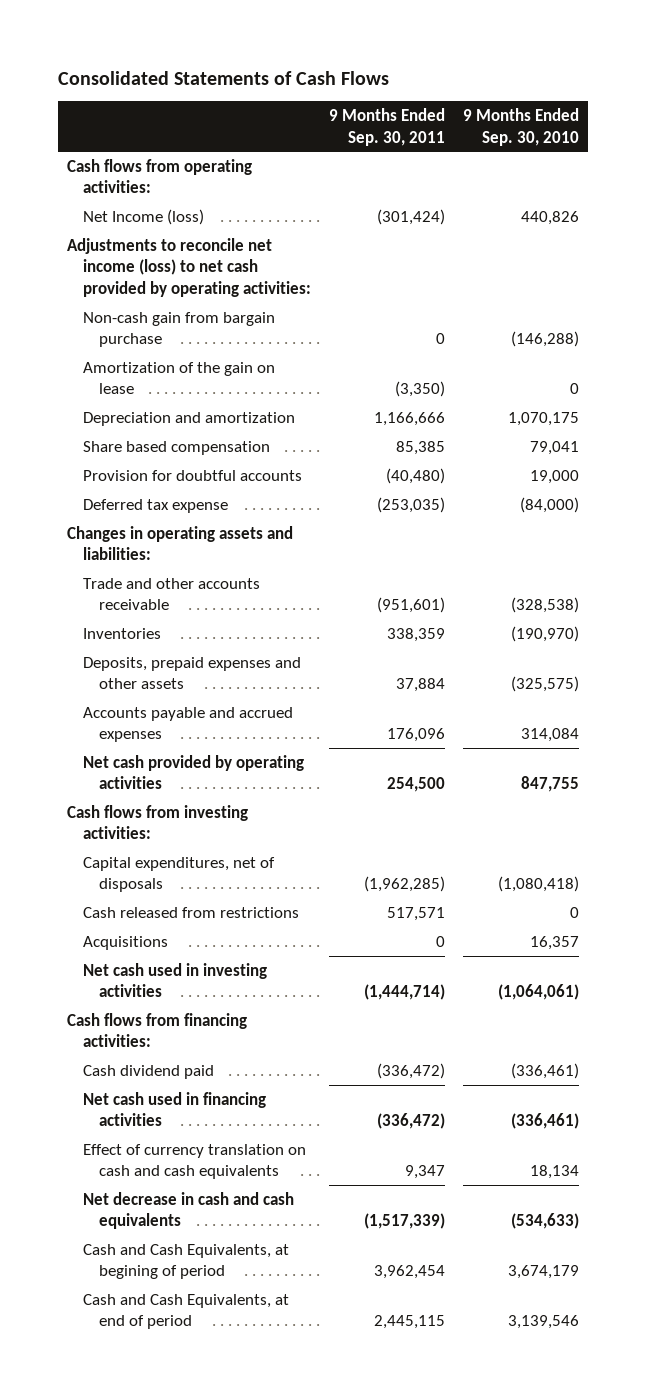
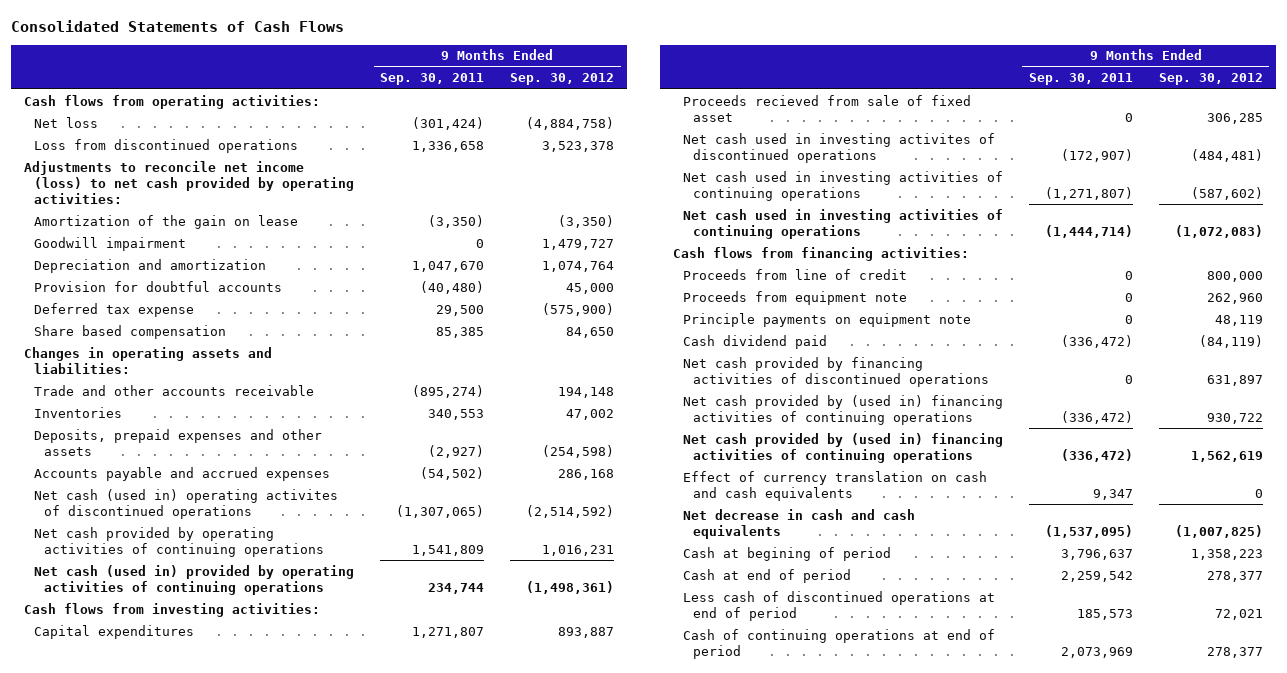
[463,108,580,146] 9 Months Ended Sep. 30, 2010 -> none
none -> [510,73,615,86] Sep. 30, 2012
[83,208,205,225] Net Income (loss) -> [34,116,99,128] Net loss
none -> [34,138,299,153] Loss from discontinued operations
[83,311,276,348] Non-cash gain from bargain purchase -> none
none -> [34,236,187,251] Goodwill impairment
[374,411,446,426] 1,166,666 -> [412,260,485,272] 1,047,670
[377,496,446,513] (253,035) -> [436,304,485,316] 29,500
[83,440,271,455] Share based compensation -> [34,324,227,339] Share based compensation
[377,597,446,614] (951,601) -> [412,384,485,398] (895,274)
[387,627,446,642] 338,359 -> [428,408,485,420] 340,553
[396,678,446,693] 37,884 -> [428,444,485,458] (2,927)
[387,728,446,743] 176,096 -> [420,466,485,480] (54,502)
none -> [34,488,339,519] Net cash (used in) operating activites of discontinued operations
none -> [34,526,325,557] Net cash provided by operating activities of continuing operations
[83,754,305,790] Net cash provided by operating activities -> [34,564,355,595] Net cash (used in) provided by operating activities of continuing operations
[387,777,446,793] 254,500 -> [428,582,485,594] 234,744
[83,906,300,918] Cash released from restrictions -> none
[83,935,169,950] Acquisitions -> none
[83,856,276,893] Capital expenditures, net of disposals -> [34,624,195,639] Capital expenditures
[364,876,446,893] (1,962,285) -> [412,626,485,638] 1,271,807
none -> [682,94,971,122] Proceeds recieved from sale of fixed asset
none -> [682,132,995,163] Net cash used in investing activites of discontinued operations
none -> [682,170,1003,201] Net cash used in investing activities of continuing operations
[83,962,268,998] Net cash used in investing activities -> [682,208,1003,239] Net cash used in investing activities of continuing operations
none -> [682,268,907,280] Proceeds from line of credit
none -> [682,290,907,305] Proceeds from equipment note
none -> [682,312,971,327] Principle payments on equipment note
none -> [682,356,989,387] Net cash provided by financing activities of discontinued operations
none -> [682,394,1003,425] Net cash provided by (used in) financing activities of continuing operations
[83,1091,267,1127] Net cash used in financing activities -> [682,432,1003,463] Net cash provided by (used in) financing activities of continuing operations
[364,1213,446,1230] (1,517,339) -> [1044,524,1133,538] (1,537,095)
[83,1243,290,1280] Cash and Cash Equivalents, at begining of period -> [682,546,891,561] Cash at begining of period
[374,1265,446,1280] 3,962,454 -> [1060,548,1133,560] 3,796,637
[83,1293,290,1330] Cash and Cash Equivalents, at end of period -> [682,568,851,583] Cash at end of period
[374,1315,446,1330] 2,445,115 -> [1060,570,1133,582] 2,259,542
none -> [682,590,995,621] Less cash of discontinued operations at end of period
none -> [682,628,995,659] Cash of continuing operations at end of period

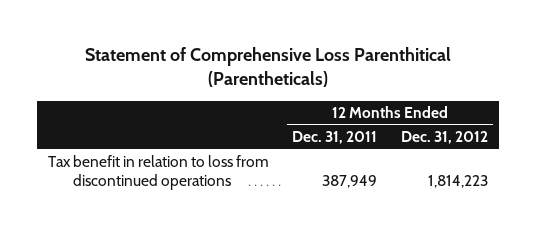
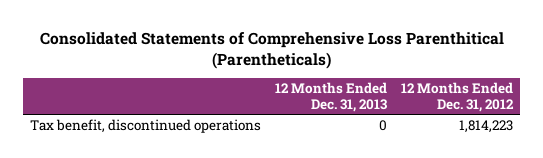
[84,46,451,88] Statement of Comprehensive Loss Parenthitical (Parentheticals) -> [39,32,504,69] Consolidated Statements of Comprehensive Loss Parenthitical (Parentheticals)
[292,131,378,145] Dec. 31, 2011 -> none
none -> [275,82,388,113] 12 Months Ended Dec. 31, 2013
[48,155,270,191] Tax benefit in relation to loss from discontinued operations -> [30,118,262,133] Tax benefit, discontinued operations

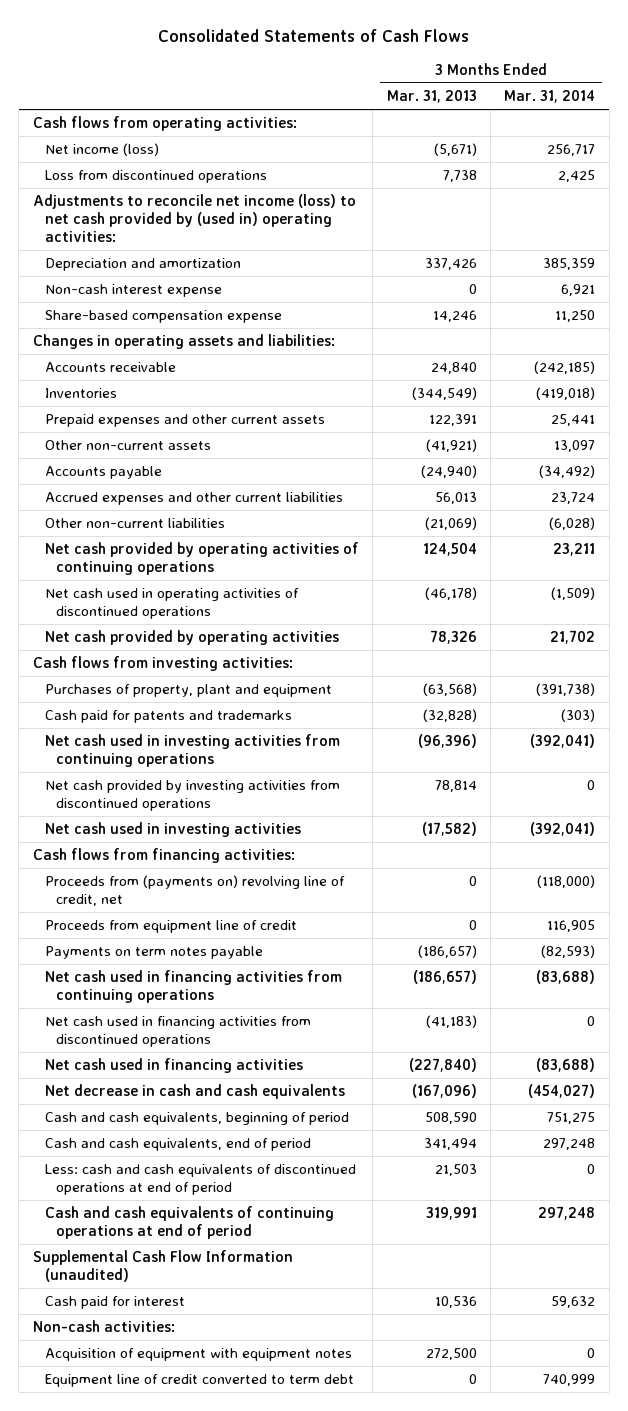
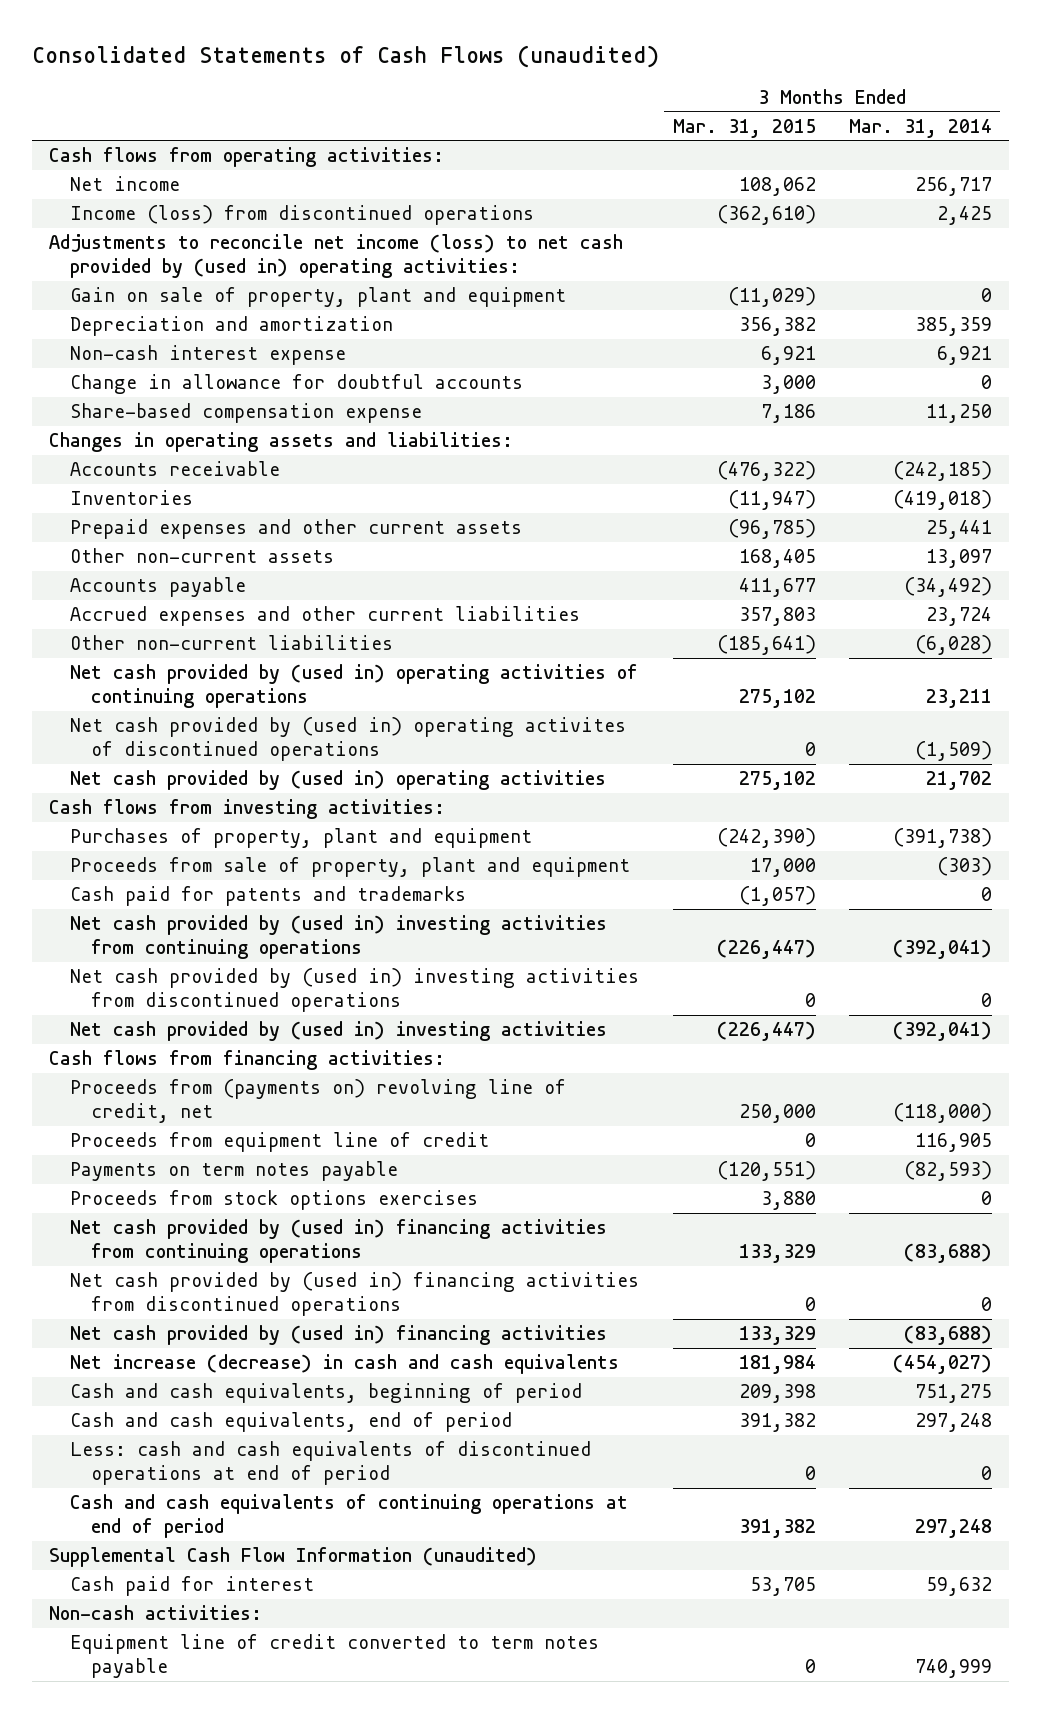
[158,28,470,42] Consolidated Statements of Cash Flows -> [32,44,660,68] Consolidated Statements of Cash Flows (unaudited)
[386,90,477,104] Mar. 31, 2013 -> none
none -> [672,118,816,138] Mar. 31, 2015
[44,143,159,157] Net income (loss) -> [70,176,181,192] Net income
[44,170,267,184] Loss from discontinued operations -> [70,205,535,226] Income (loss) from discontinued operations
none -> [70,287,567,308] Gain on sale of property, plant and equipment
none -> [70,374,524,395] Change in allowance for doubtful accounts
[44,542,359,575] Net cash provided by operating activities of continuing operations -> [70,664,639,709] Net cash provided by (used in) operating activities of continuing operations
[44,588,299,619] Net cash used in operating activities of discontinued operations -> [70,717,627,762] Net cash provided by (used in) operating activites of discontinued operations
[44,630,339,646] Net cash provided by operating activities -> [70,770,607,791] Net cash provided by (used in) operating activities
none -> [70,857,631,878] Proceeds from sale of property, plant and equipment
[561,709,596,723] (303) -> [980,887,992,902] 0
[44,734,340,767] Net cash used in investing activities from continuing operations -> [70,915,608,960] Net cash provided by (used in) investing activities from continuing operations
[44,780,340,811] Net cash provided by investing activities from discontinued operations -> [70,968,640,1013] Net cash provided by (used in) investing activities from discontinued operations
[44,822,301,838] Net cash used in investing activities -> [70,1021,608,1042] Net cash provided by (used in) investing activities
none -> [70,1190,479,1211] Proceeds from stock options exercises
[44,970,342,1003] Net cash used in financing activities from continuing operations -> [70,1219,608,1264] Net cash provided by (used in) financing activities from continuing operations
[44,1016,311,1047] Net cash used in financing activities from discontinued operations -> [70,1272,640,1317] Net cash provided by (used in) financing activities from discontinued operations
[44,1058,303,1074] Net cash used in financing activities -> [70,1325,608,1346] Net cash provided by (used in) financing activities
[44,1084,345,1100] Net decrease in cash and cash equivalents -> [70,1354,620,1375] Net increase (decrease) in cash and cash equivalents
[44,1348,352,1362] Acquisition of equipment with equipment notes -> none
[44,1374,354,1388] Equipment line of credit converted to term debt -> [70,1634,600,1679] Equipment line of credit converted to term notes payable

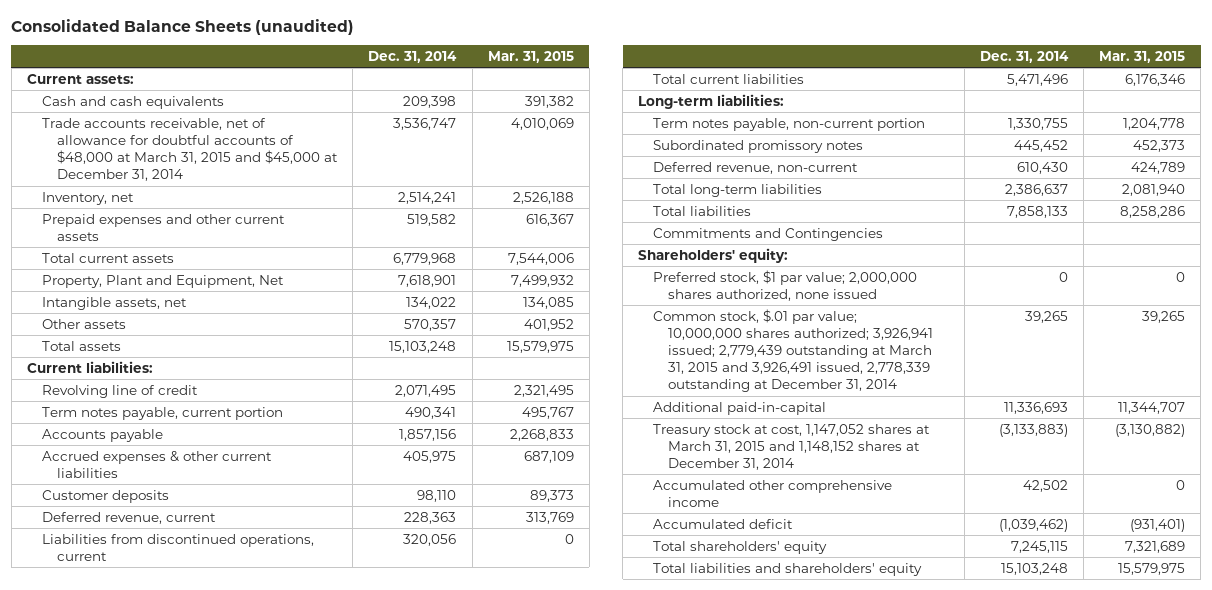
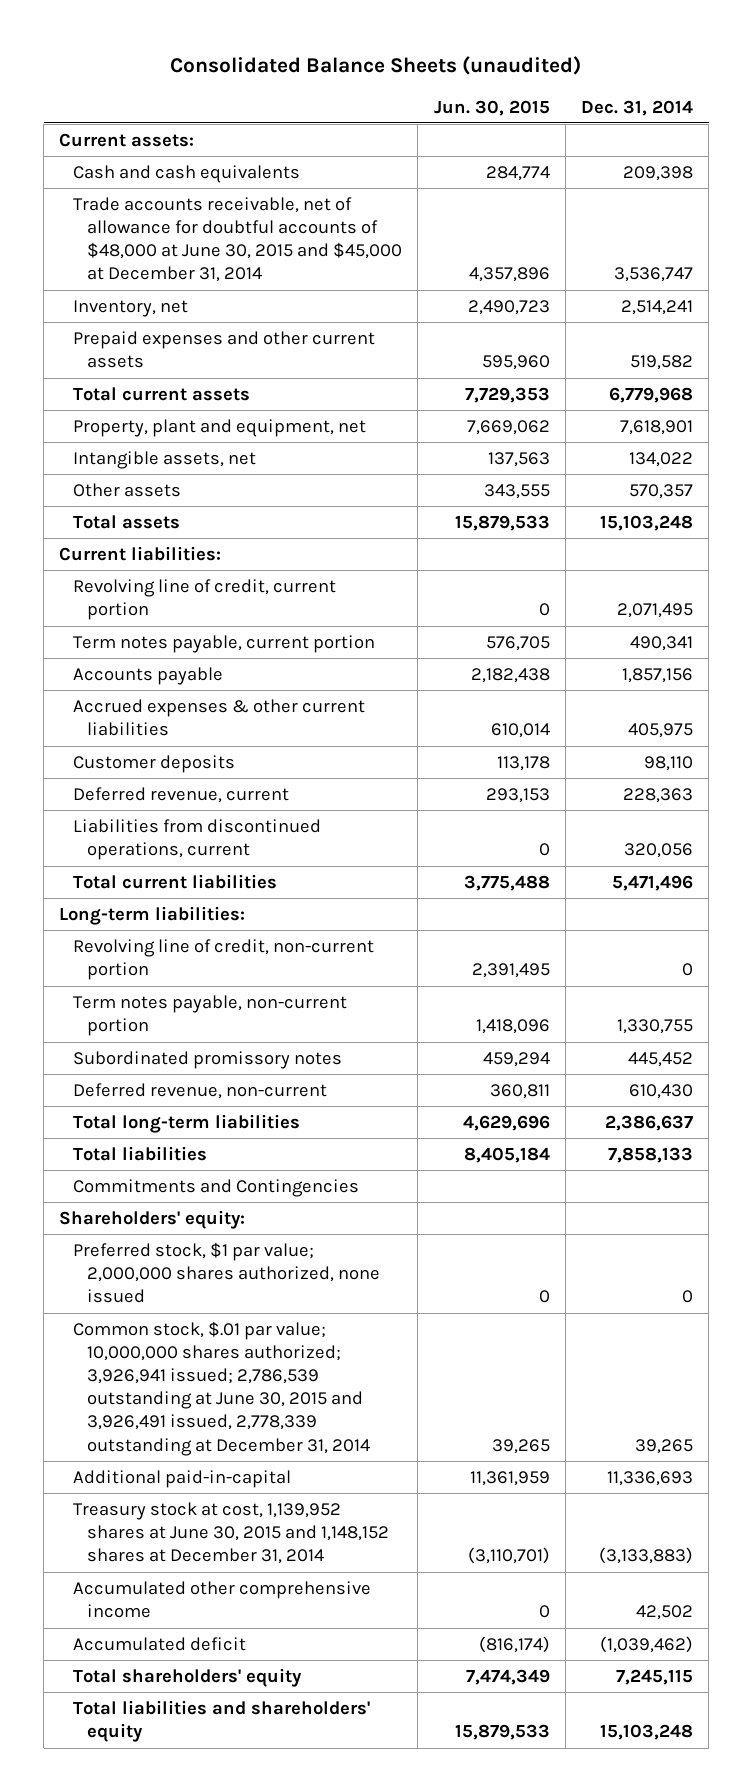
[487,50,574,63] Mar. 31, 2015 -> none
none -> [433,99,550,116] Jun. 30, 2015
[41,117,339,182] Trade accounts receivable, net of allowance for doubtful accounts of $48,000 at March 31, 2015 and $45,000 at December 31, 2014 -> [73,197,402,283] Trade accounts receivable, net of allowance for doubtful accounts of $48,000 at June 30, 2015 and $45,000 at December 31, 2014
[41,274,284,288] Property, Plant and Equipment, Net -> [73,419,367,438] Property, plant and equipment, net
[41,384,198,398] Revolving line of credit -> [73,579,337,621] Revolving line of credit, current portion
none -> [73,939,375,981] Revolving line of credit, non-current portion
[653,308,934,393] Common stock, $.01 par value; 10,000,000 shares authorized; 3,926,941 issued; 2,779,439 outstanding at March 31, 2015 and 3,926,491 issued, 2,778,339 outstanding at December 31, 2014 -> [73,1321,370,1456] Common stock, $.01 par value; 10,000,000 shares authorized; 3,926,941 issued; 2,786,539 outstanding at June 30, 2015 and 3,926,491 issued, 2,778,339 outstanding at December 31, 2014
[653,423,931,471] Treasury stock at cost, 1,147,052 shares at March 31, 2015 and 1,148,152 shares at December 31, 2014 -> [73,1502,389,1565] Treasury stock at cost, 1,139,952 shares at June 30, 2015 and 1,148,152 shares at December 31, 2014

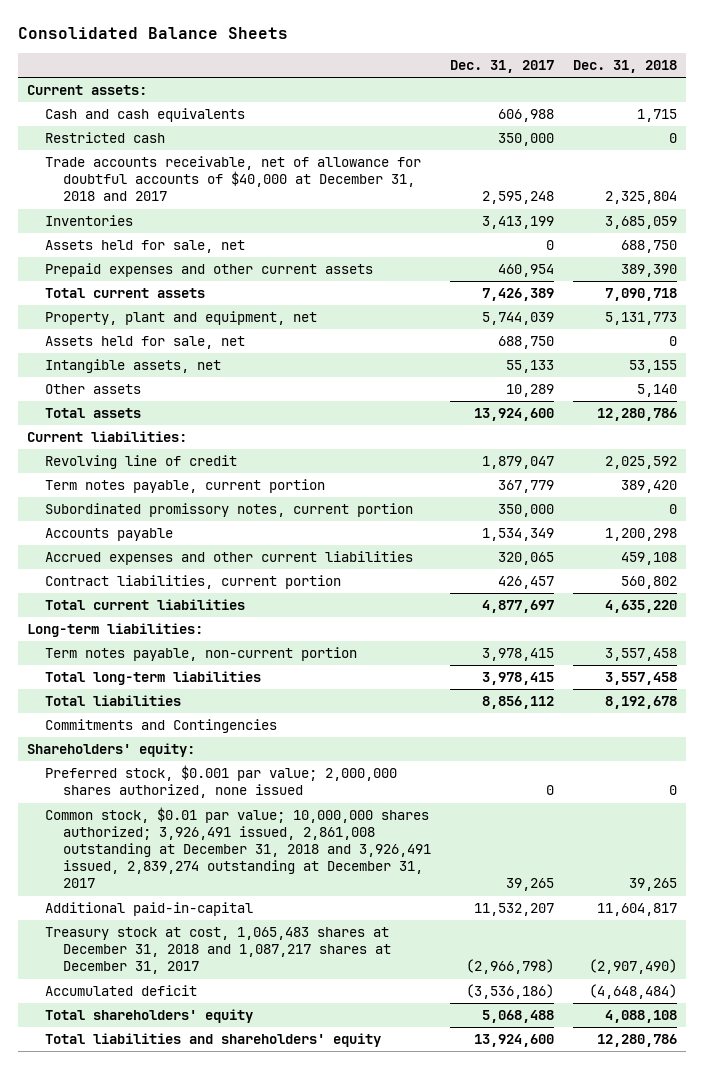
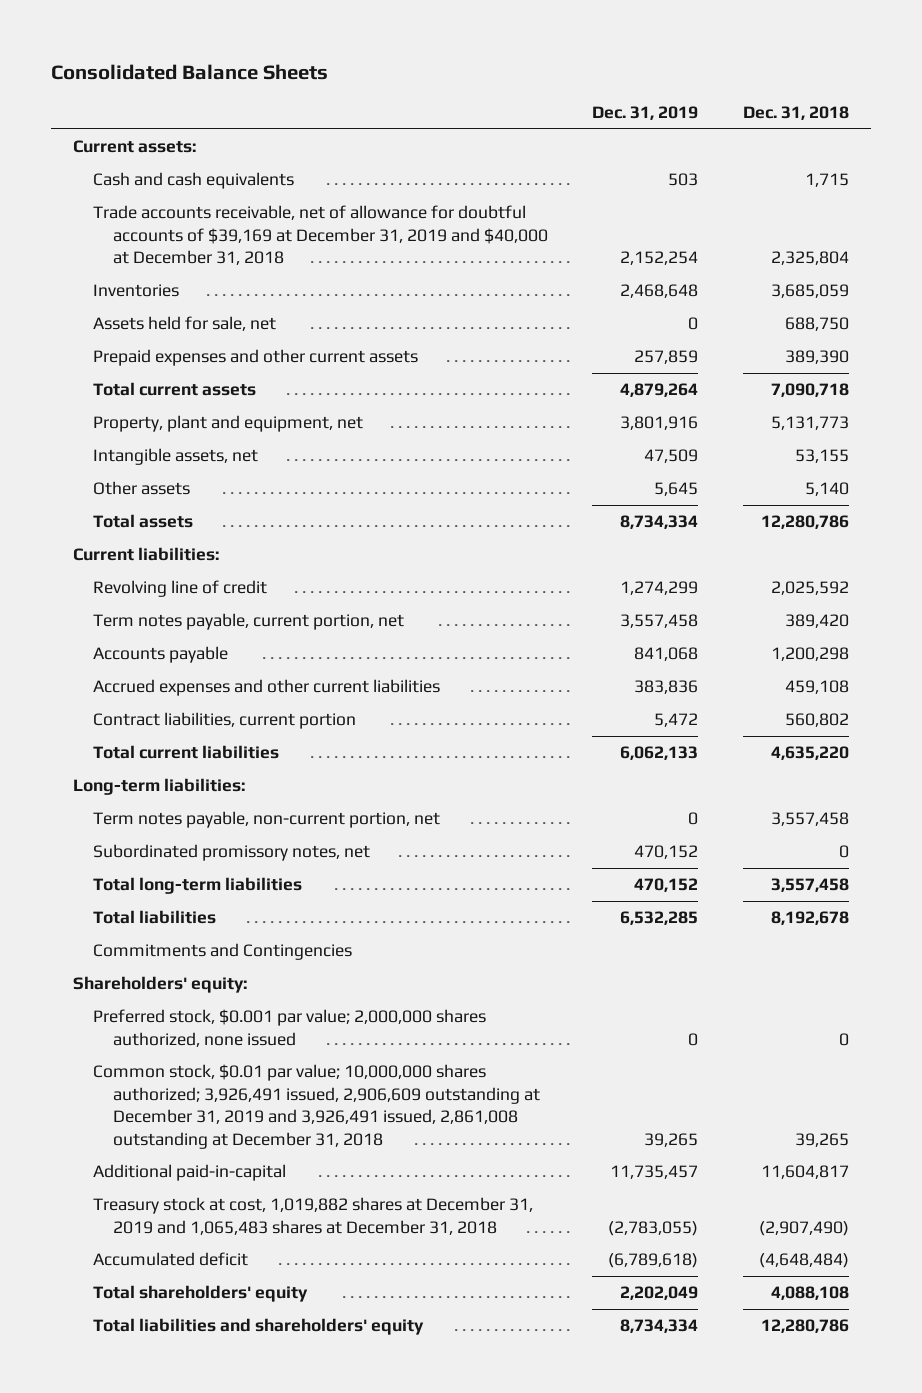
[450,59,555,73] Dec. 31, 2017 -> none
none -> [592,106,699,121] Dec. 31, 2019
[45,132,166,144] Restricted cash -> none
[45,156,422,202] Trade accounts receivable, net of allowance for doubtful accounts of $40,000 at December 31, 2018 and 2017 -> [93,205,548,266] Trade accounts receivable, net of allowance for doubtful accounts of $39,169 at December 31, 2019 and $40,000 at December 31, 2018
[45,336,246,350] Assets held for sale, net -> none
[45,503,414,518] Subordinated promissory notes, current portion -> none
[45,479,326,494] Term notes payable, current portion -> [93,613,405,631] Term notes payable, current portion, net
[45,647,358,662] Term notes payable, non-current portion -> [93,811,441,829] Term notes payable, non-current portion, net
none -> [93,844,371,862] Subordinated promissory notes, net
[45,807,432,889] Common stock, $0.01 par value; 10,000,000 shares authorized; 3,926,491 issued, 2,861,008 outstanding at December 31, 2018 and 3,926,491 issued, 2,839,274 outstanding at December 31, 2017 -> [93,1064,540,1149] Common stock, $0.01 par value; 10,000,000 shares authorized; 3,926,491 issued, 2,906,609 outstanding at December 31, 2019 and 3,926,491 issued, 2,861,008 outstanding at December 31, 2018
[45,927,392,975] Treasury stock at cost, 1,065,483 shares at December 31, 2018 and 1,087,217 shares at December 31, 2017 -> [93,1197,534,1235] Treasury stock at cost, 1,019,882 shares at December 31, 2019 and 1,065,483 shares at December 31, 2018

